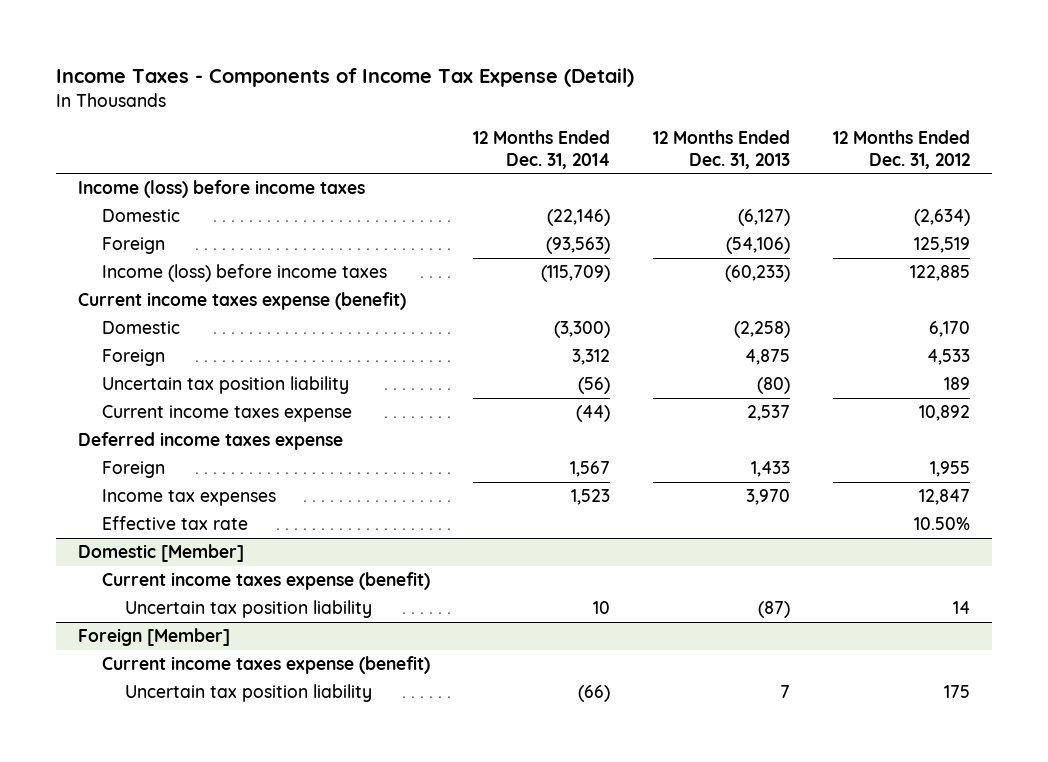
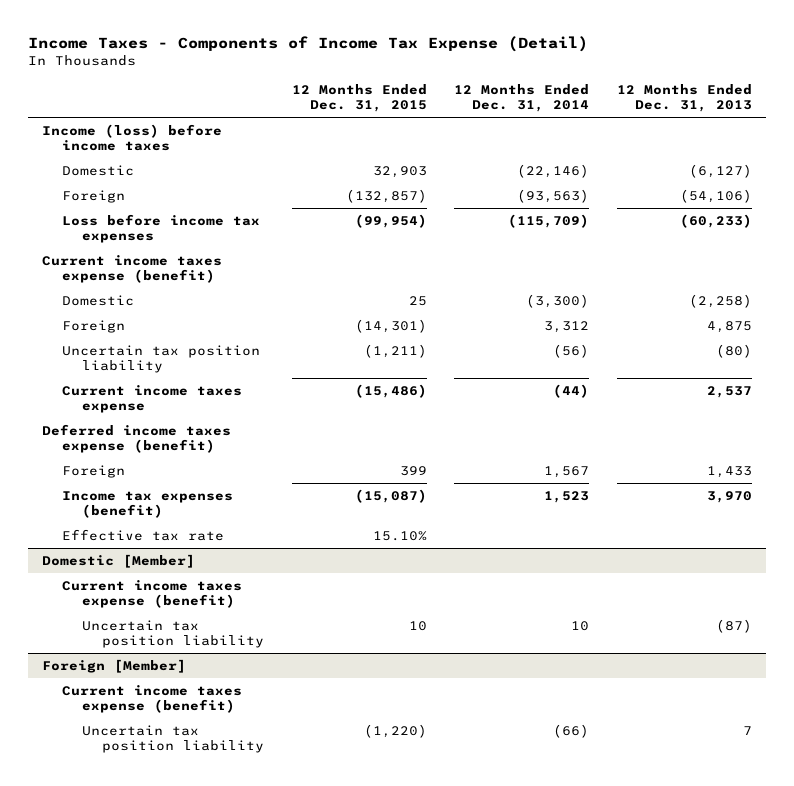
[833,130,971,169] 12 Months Ended Dec. 31, 2012 -> none
none -> [291,84,427,113] 12 Months Ended Dec. 31, 2015
[101,263,387,282] Income (loss) before income taxes -> [61,213,260,243] Loss before income tax expenses
[77,431,343,450] Deferred income taxes expense -> [41,423,231,453] Deferred income taxes expense (benefit)
[101,488,276,506] Income tax expenses -> [61,490,233,518] Income tax expenses (benefit)

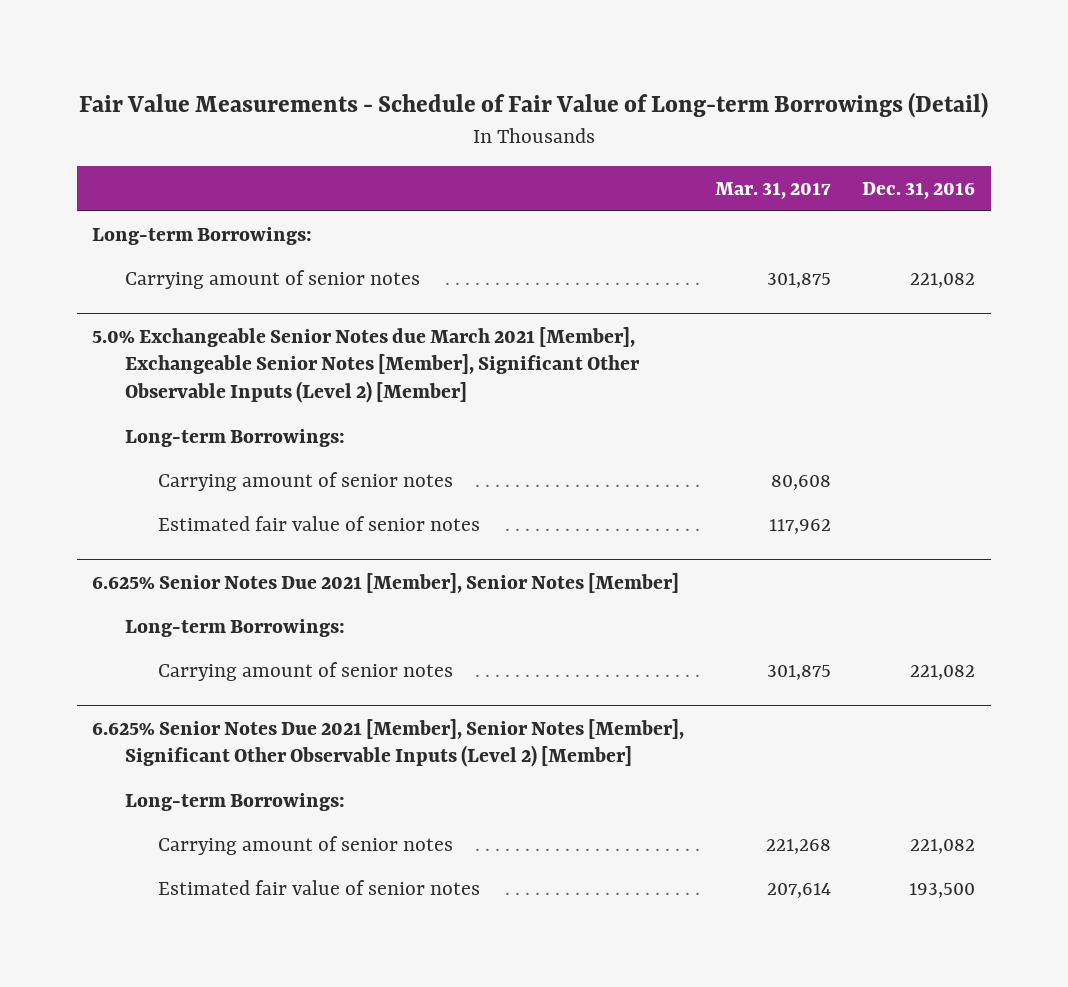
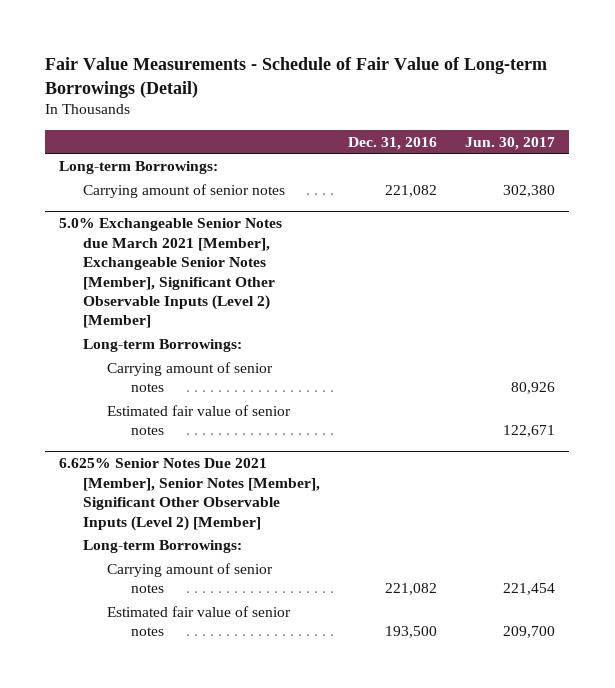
[715,181,832,199] Mar. 31, 2017 -> none
none -> [465,136,556,150] Jun. 30, 2017
[92,572,680,593] 6.625% Senior Notes Due 2021 [Member], Senior Notes [Member] -> none
[124,618,345,637] Long-term Borrowings: -> none
[157,661,453,681] Carrying amount of senior notes -> none

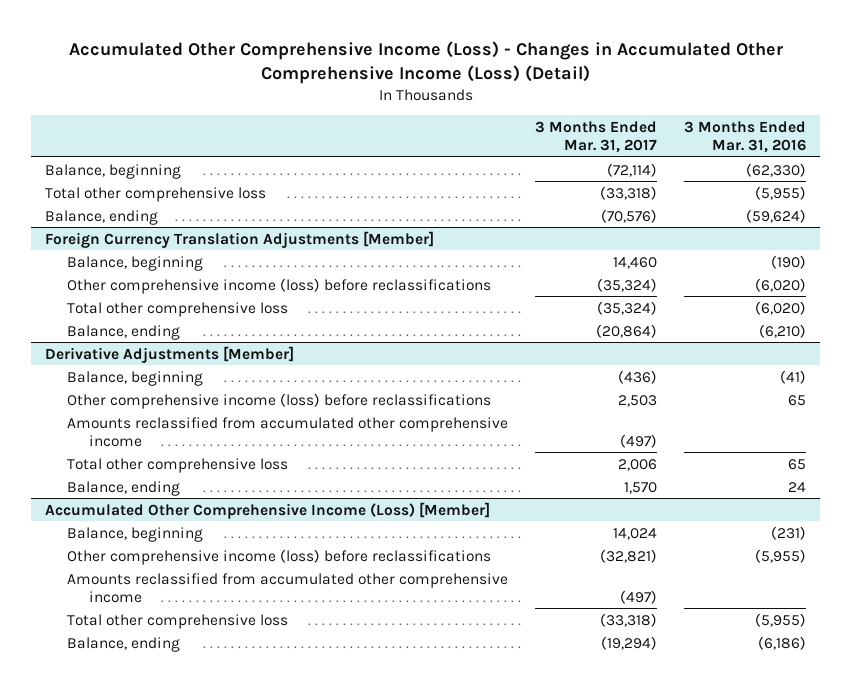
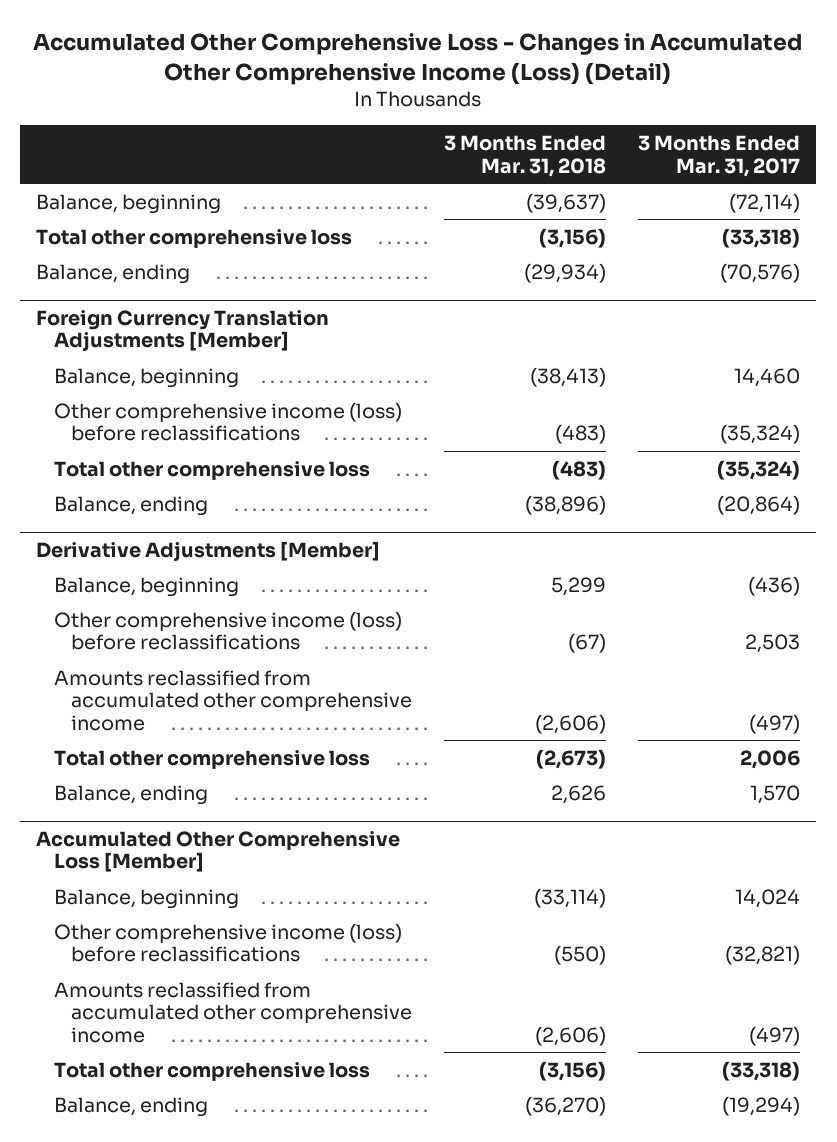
[68,41,783,85] Accumulated Other Comprehensive Income (Loss) - Changes in Accumulated Other Comprehensive Income (Loss) (Detail) -> [33,33,803,86] Accumulated Other Comprehensive Loss - Changes in Accumulated Other Comprehensive Income (Loss) (Detail)
[684,120,807,153] 3 Months Ended Mar. 31, 2016 -> none
none -> [444,134,607,177] 3 Months Ended Mar. 31, 2018
[44,501,490,519] Accumulated Other Comprehensive Income (Loss) [Member] -> [36,830,401,873] Accumulated Other Comprehensive Loss [Member]

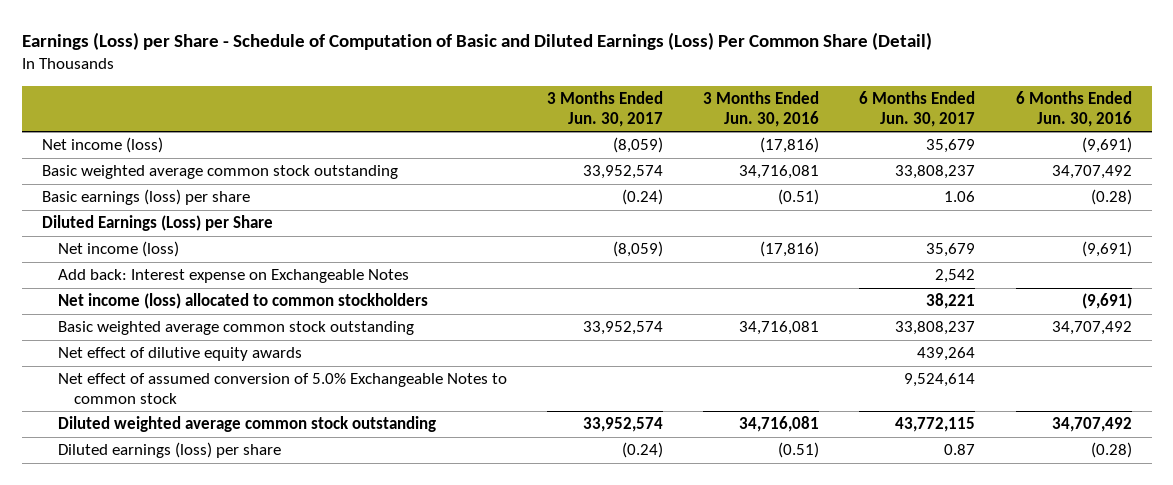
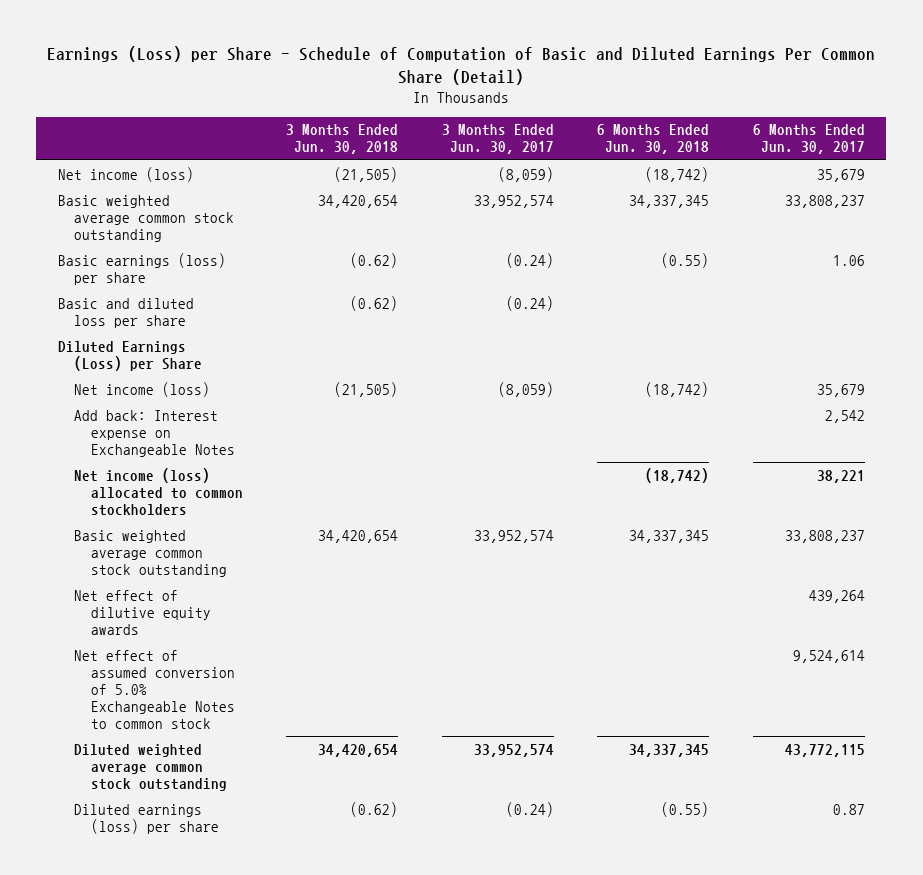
[21,32,932,51] Earnings (Loss) per Share - Schedule of Computation of Basic and Diluted Earnings (Loss) Per Common Share (Detail) -> [47,46,876,86] Earnings (Loss) per Share - Schedule of Computation of Basic and Diluted Earnings Per Common Share (Detail)
[703,91,820,127] 3 Months Ended Jun. 30, 2016 -> none
[1015,91,1132,127] 6 Months Ended Jun. 30, 2016 -> none
none -> [286,124,399,155] 3 Months Ended Jun. 30, 2018
none -> [597,124,710,155] 6 Months Ended Jun. 30, 2018
none -> [58,297,195,328] Basic and diluted loss per share

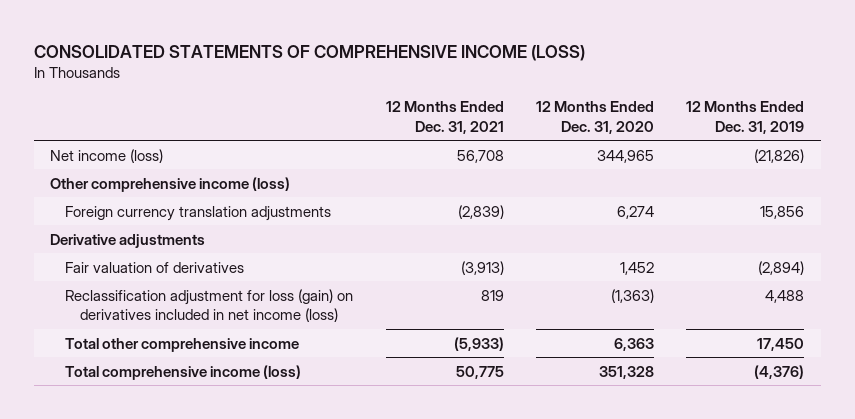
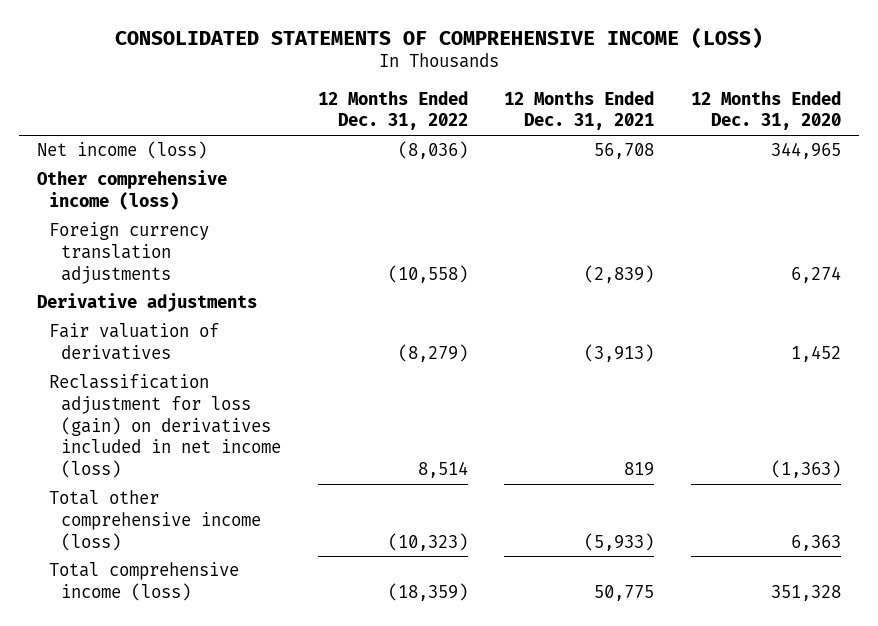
[686,101,805,134] 12 Months Ended Dec. 31, 2019 -> none
none -> [317,90,468,131] 12 Months Ended Dec. 31, 2022
[65,337,300,352] Total other comprehensive income -> [48,490,261,551] Total other comprehensive income (loss)

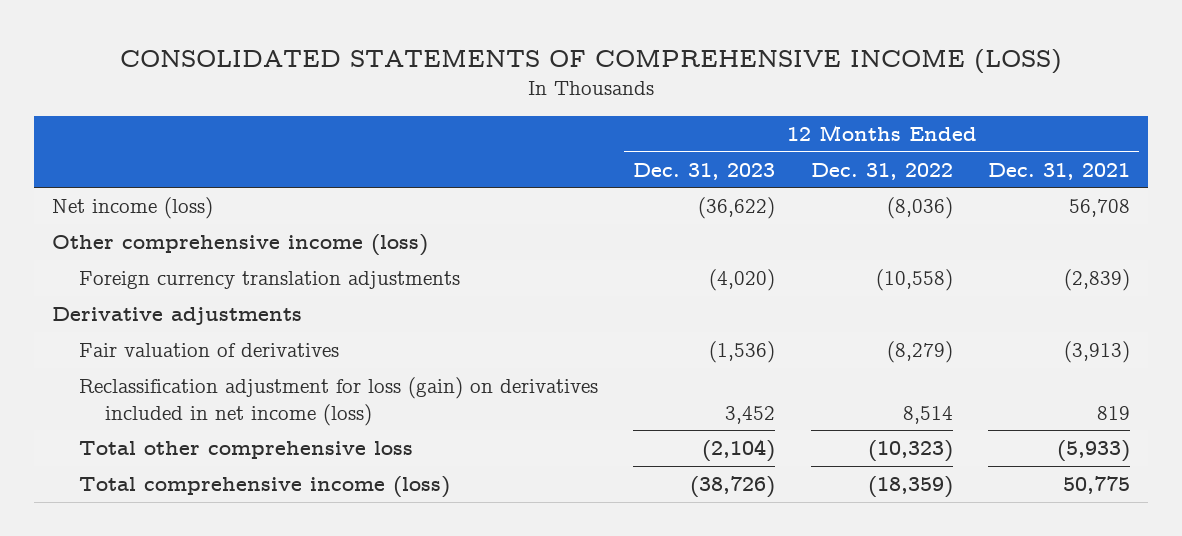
[690,90,841,131] 12 Months Ended Dec. 31, 2020 -> none
none -> [633,162,776,180] Dec. 31, 2023
[48,490,261,551] Total other comprehensive income (loss) -> [78,441,413,460] Total other comprehensive loss

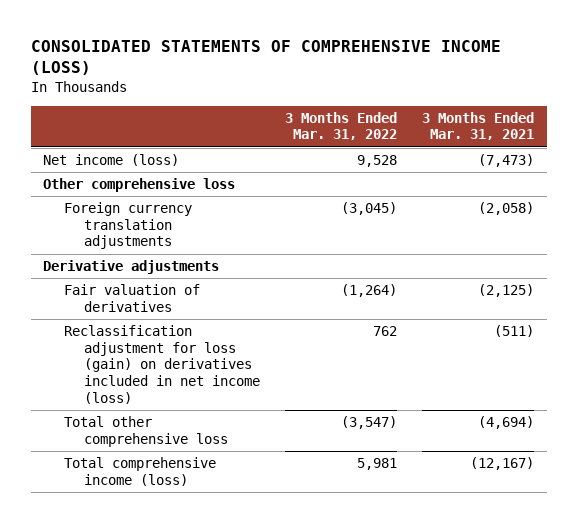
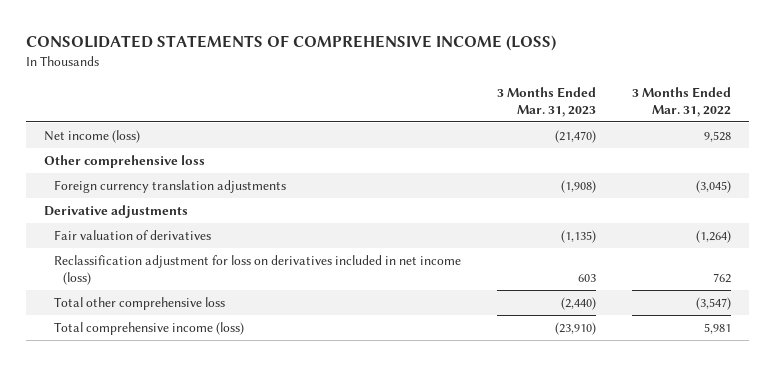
[422,111,535,141] 3 Months Ended Mar. 31, 2021 -> none
none -> [496,86,596,117] 3 Months Ended Mar. 31, 2023
[63,325,261,404] Reclassification adjustment for loss (gain) on derivatives included in net income (loss) -> [53,254,461,286] Reclassification adjustment for loss on derivatives included in net income (loss)

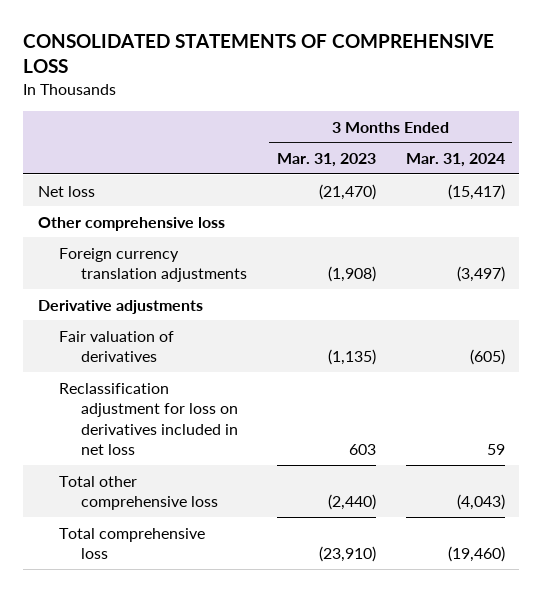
[26,35,557,52] CONSOLIDATED STATEMENTS OF COMPREHENSIVE INCOME (LOSS) -> [22,33,494,74] CONSOLIDATED STATEMENTS OF COMPREHENSIVE LOSS
[631,86,731,117] 3 Months Ended Mar. 31, 2022 -> none
none -> [405,153,505,168] Mar. 31, 2024
[44,129,141,143] Net income (loss) -> [37,185,95,197] Net loss
[53,254,461,286] Reclassification adjustment for loss on derivatives included in net income (loss) -> [59,382,239,456] Reclassification adjustment for loss on derivatives included in net loss
[53,321,244,335] Total comprehensive income (loss) -> [59,527,206,560] Total comprehensive loss

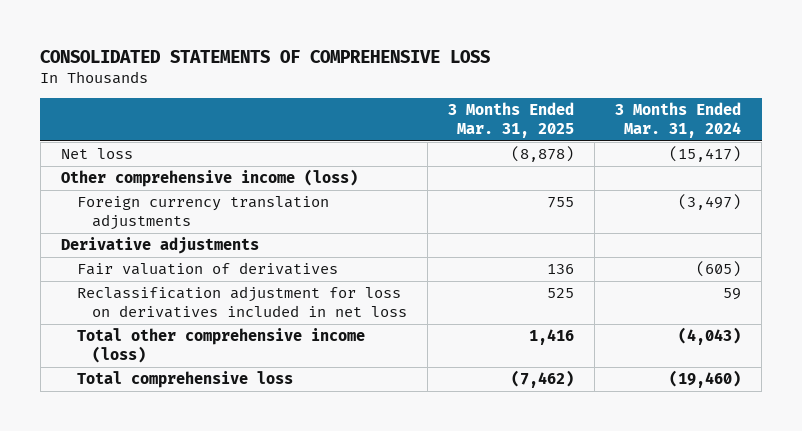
[276,153,376,168] Mar. 31, 2023 -> none
none -> [448,102,575,138] 3 Months Ended Mar. 31, 2025
[37,216,225,231] Other comprehensive loss -> [60,169,358,188] Other comprehensive income (loss)
[59,475,219,511] Total other comprehensive loss -> [76,328,365,363] Total other comprehensive income (loss)

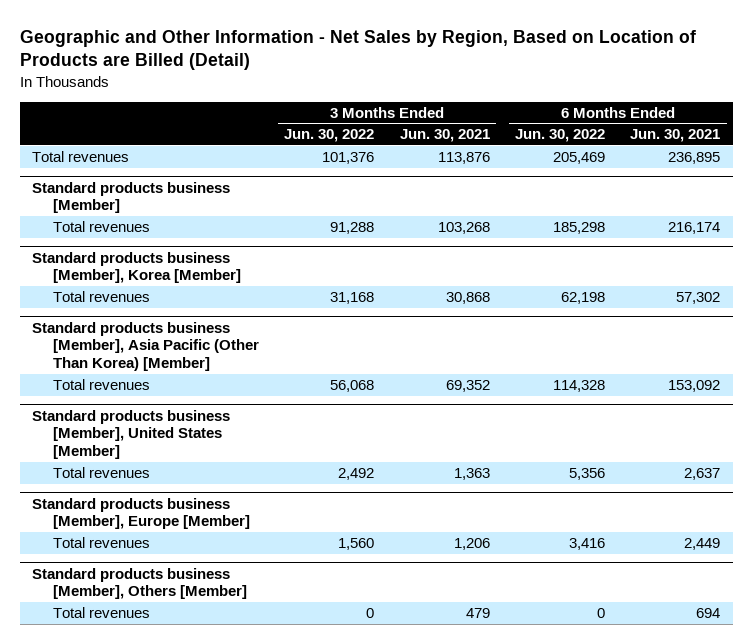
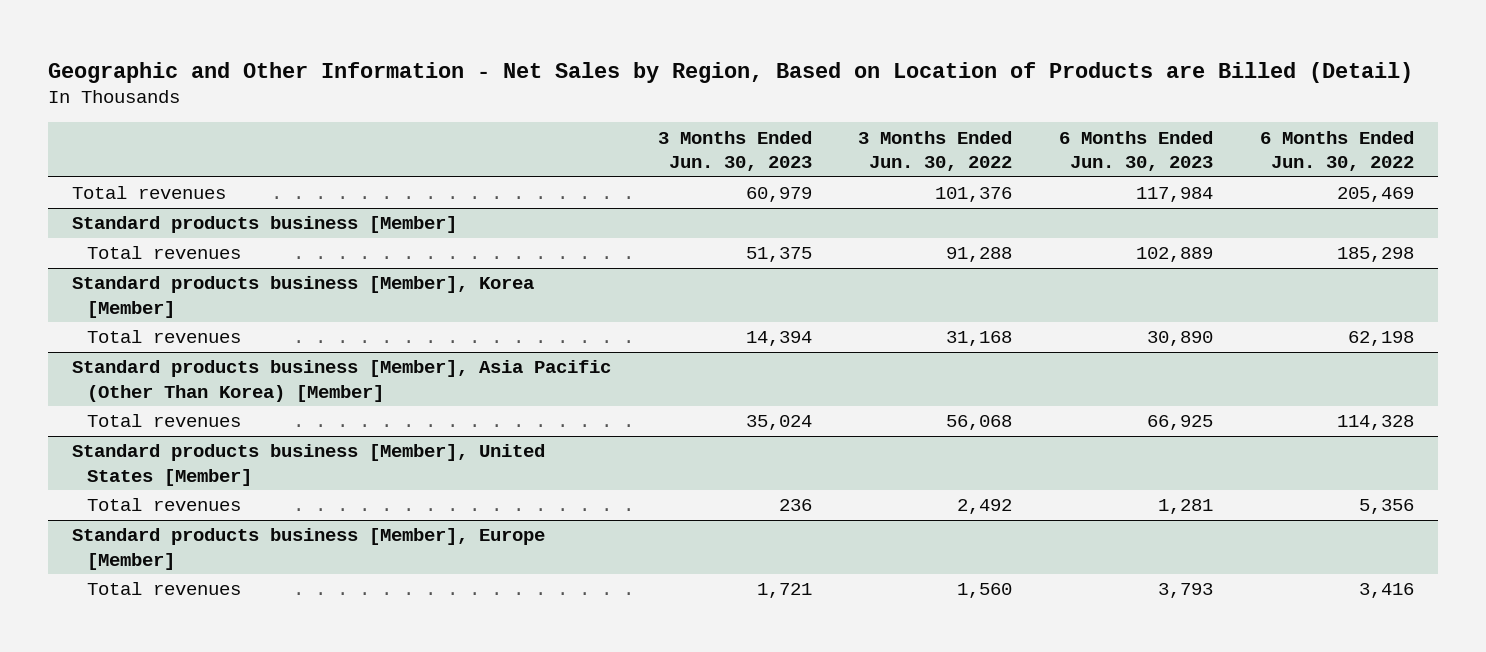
[399,129,490,143] Jun. 30, 2021 -> none
[630,129,721,143] Jun. 30, 2021 -> none
none -> [657,130,812,171] 3 Months Ended Jun. 30, 2023
none -> [1059,130,1214,171] 6 Months Ended Jun. 30, 2023
[32,567,247,600] Standard products business [Member], Others [Member] -> none
[52,606,150,618] Total revenues -> none

